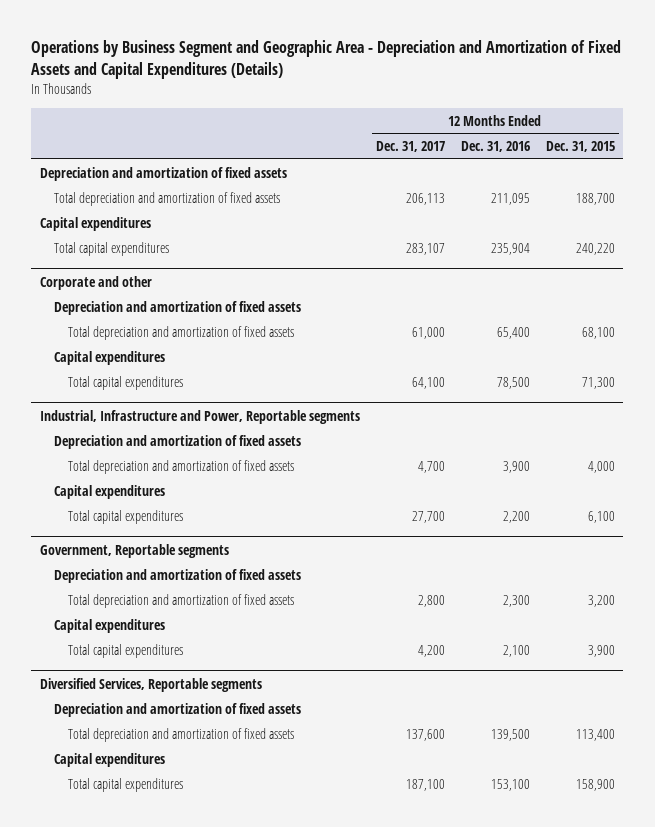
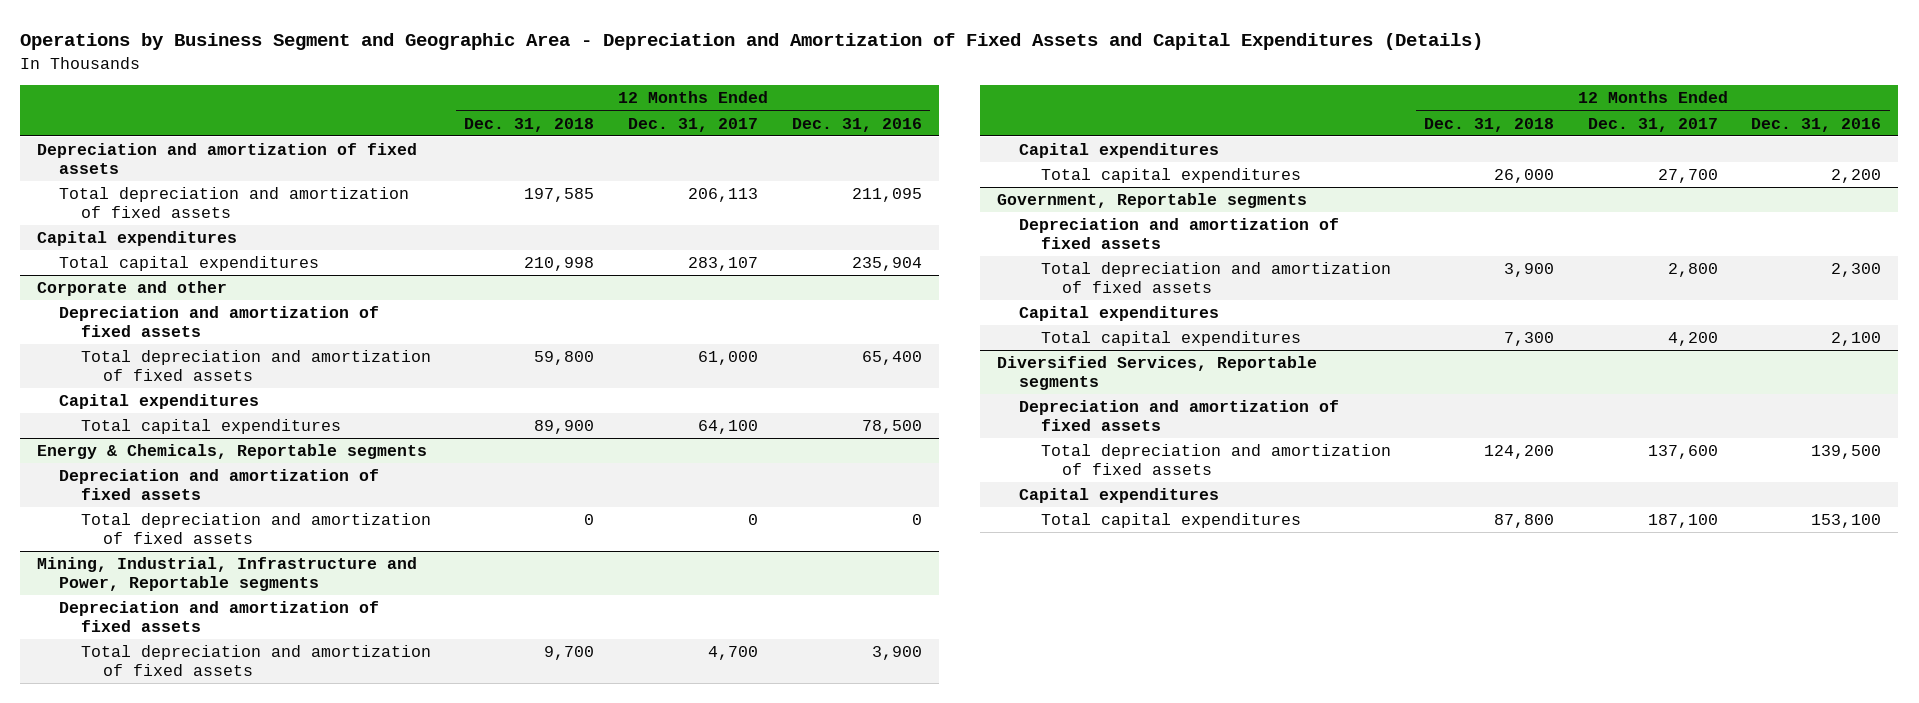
[546,140,616,152] Dec. 31, 2015 -> none
none -> [464,117,595,132] Dec. 31, 2018
[39,409,360,424] Industrial, Infrastructure and Power, Reportable segments -> none
none -> [37,444,428,460] Energy & Chemicals, Reportable segments
none -> [80,513,431,545] Total depreciation and amortization of fixed assets
none -> [37,557,418,592] Mining, Industrial, Infrastructure and Power, Reportable segments
none -> [59,601,380,633] Depreciation and amortization of fixed assets

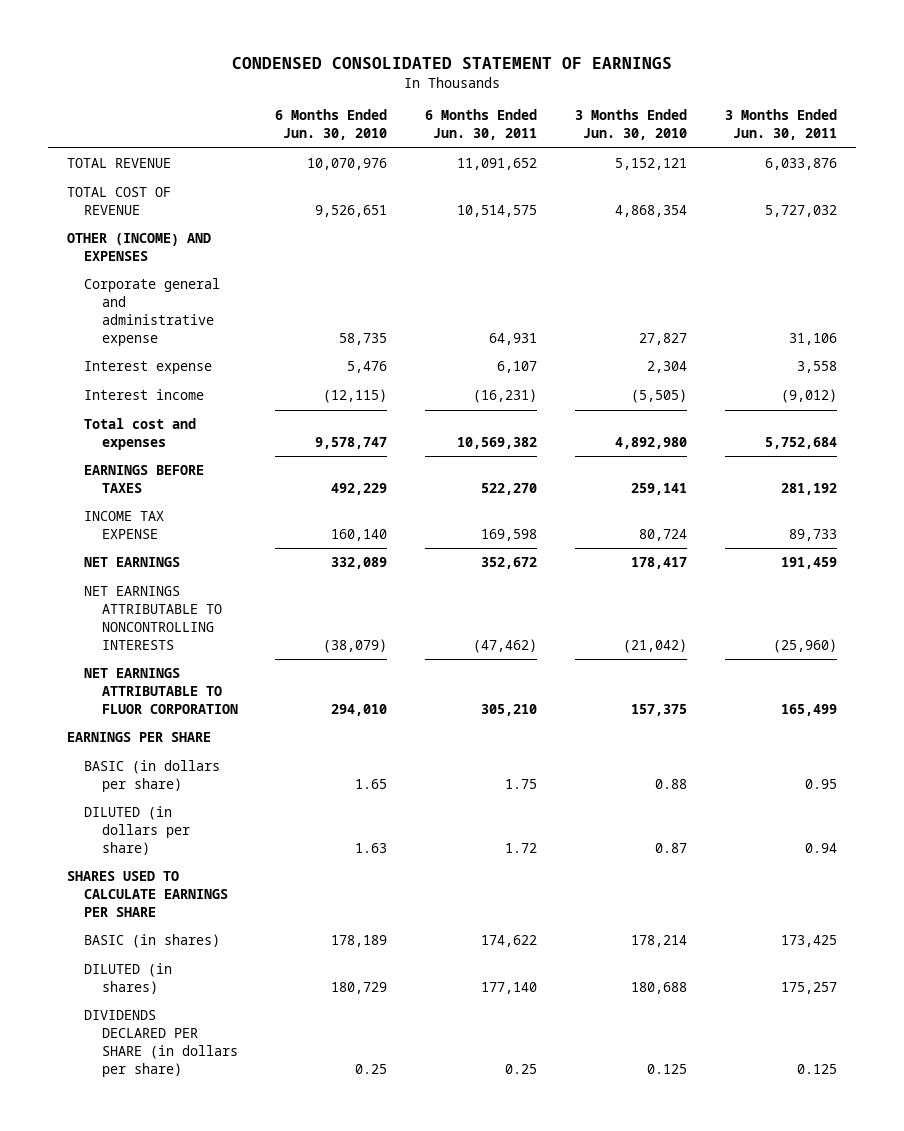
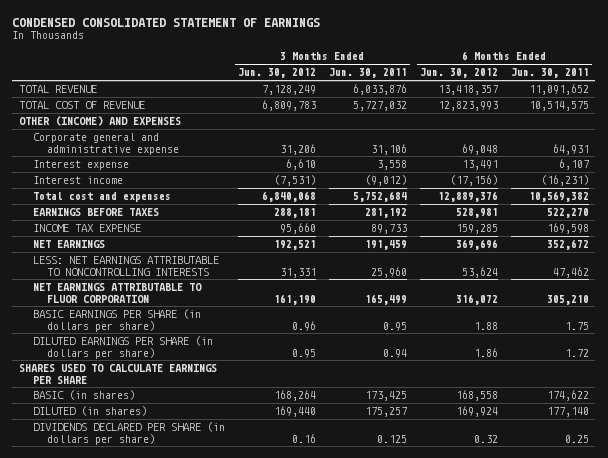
[275,109,388,141] 6 Months Ended Jun. 30, 2010 -> none
[575,109,688,141] 3 Months Ended Jun. 30, 2010 -> none
none -> [238,68,317,79] Jun. 30, 2012
none -> [419,68,498,79] Jun. 30, 2012
[84,586,222,650] NET EARNINGS ATTRIBUTABLE TO NONCONTROLLING INTERESTS -> [33,256,220,276] LESS: NET EARNINGS ATTRIBUTABLE TO NONCONTROLLING INTERESTS
[473,638,538,653] (47,462) -> [552,266,589,278] 47,462
[773,638,838,653] (25,960) -> [370,266,407,278] 25,960
[66,732,211,743] EARNINGS PER SHARE -> none
[84,760,221,793] BASIC (in dollars per share) -> [33,309,202,332] BASIC EARNINGS PER SHARE (in dollars per share)
[84,806,190,855] DILUTED (in dollars per share) -> [33,336,214,359] DILUTED EARNINGS PER SHARE (in dollars per share)

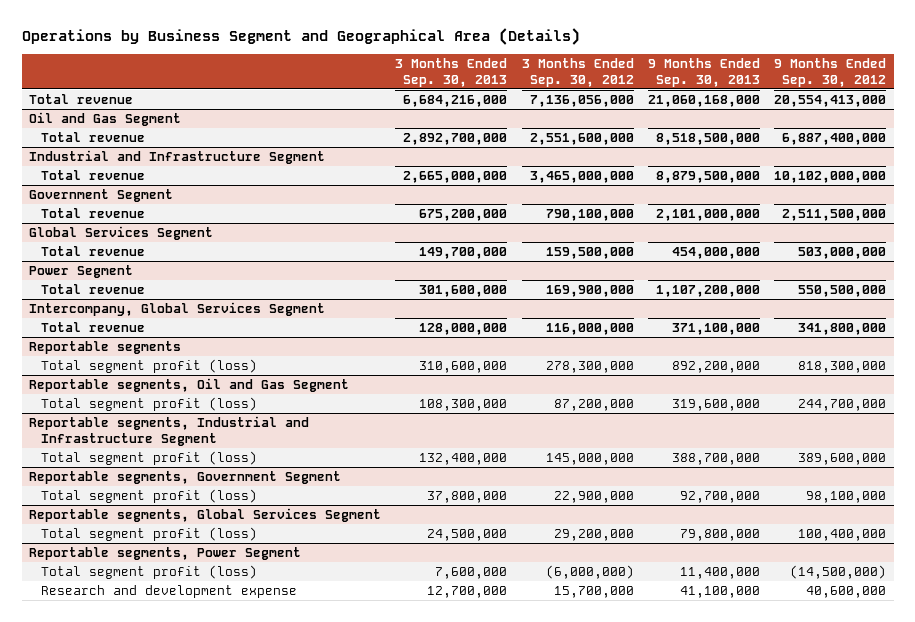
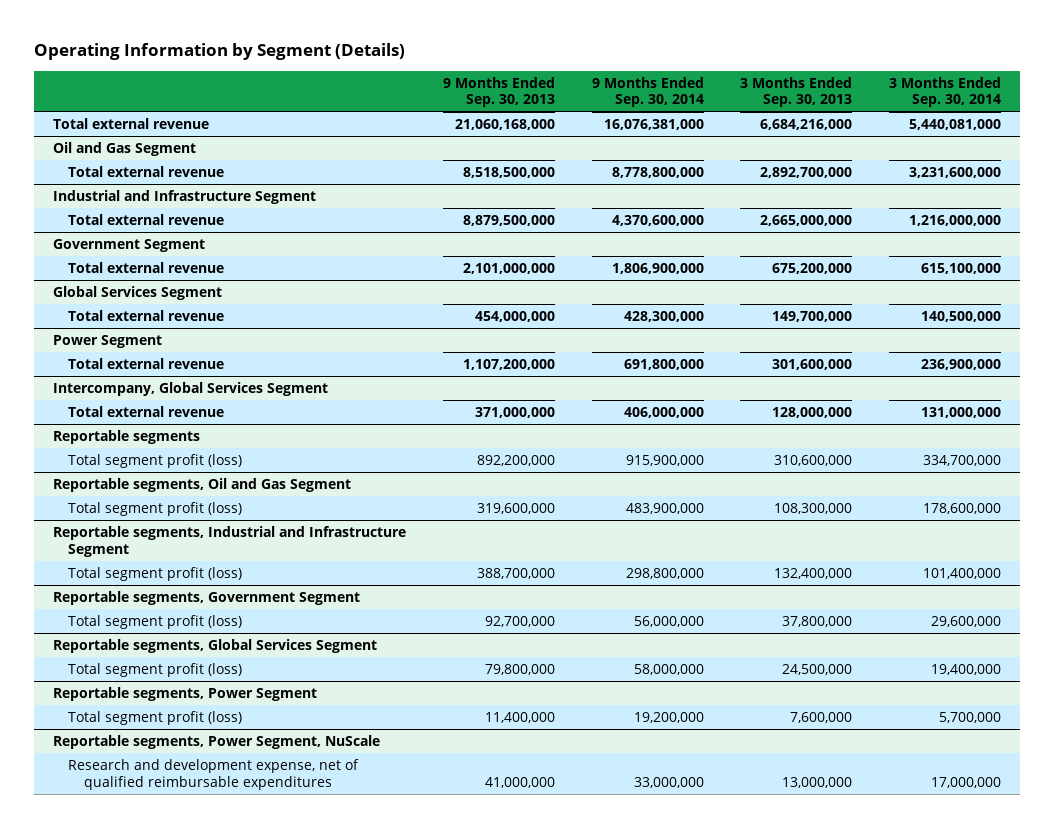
[21,28,580,46] Operations by Business Segment and Geographical Area (Details) -> [34,43,406,61] Operating Information by Segment (Details)
[521,57,634,87] 3 Months Ended Sep. 30, 2012 -> none
[774,57,887,87] 9 Months Ended Sep. 30, 2012 -> none
none -> [591,76,704,108] 9 Months Ended Sep. 30, 2014
none -> [889,76,1002,108] 3 Months Ended Sep. 30, 2014
[29,93,134,104] Total revenue -> [52,118,209,130] Total external revenue
[41,131,146,142] Total revenue -> [68,166,225,178] Total external revenue
[41,169,146,180] Total revenue -> [68,214,225,226] Total external revenue
[41,207,146,218] Total revenue -> [68,262,225,274] Total external revenue
[41,245,146,256] Total revenue -> [68,310,225,322] Total external revenue
[41,283,146,294] Total revenue -> [68,358,225,370] Total external revenue
[41,321,146,332] Total revenue -> [68,406,225,418] Total external revenue
[672,322,761,335] 371,100,000 -> [474,407,555,419] 371,000,000
none -> [52,735,380,750] Reportable segments, Power Segment, NuScale
[41,584,298,598] Research and development expense -> [68,759,360,790] Research and development expense, net of qualified reimbursable expenditures
[427,585,508,598] 12,700,000 -> [782,776,853,788] 13,000,000
[680,585,761,598] 41,100,000 -> [484,776,555,788] 41,000,000

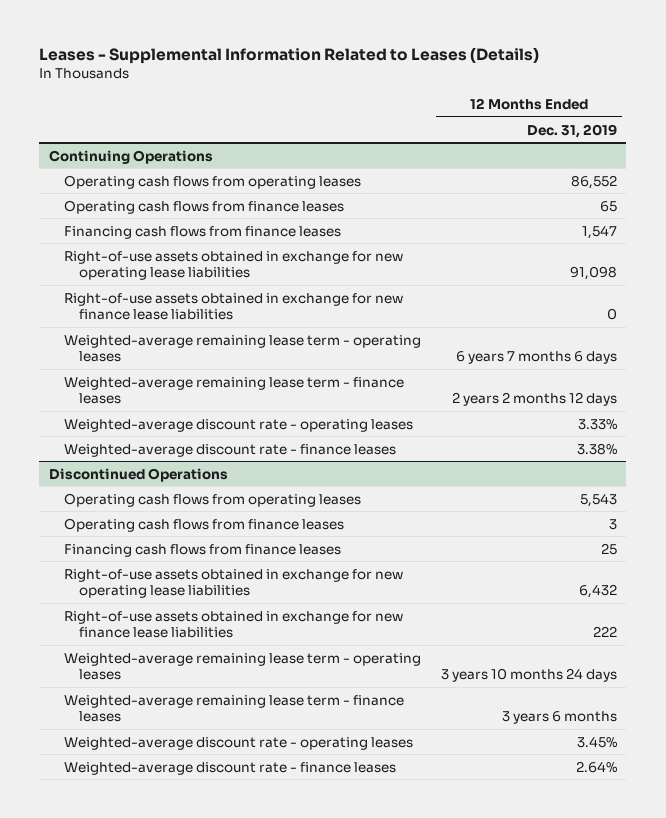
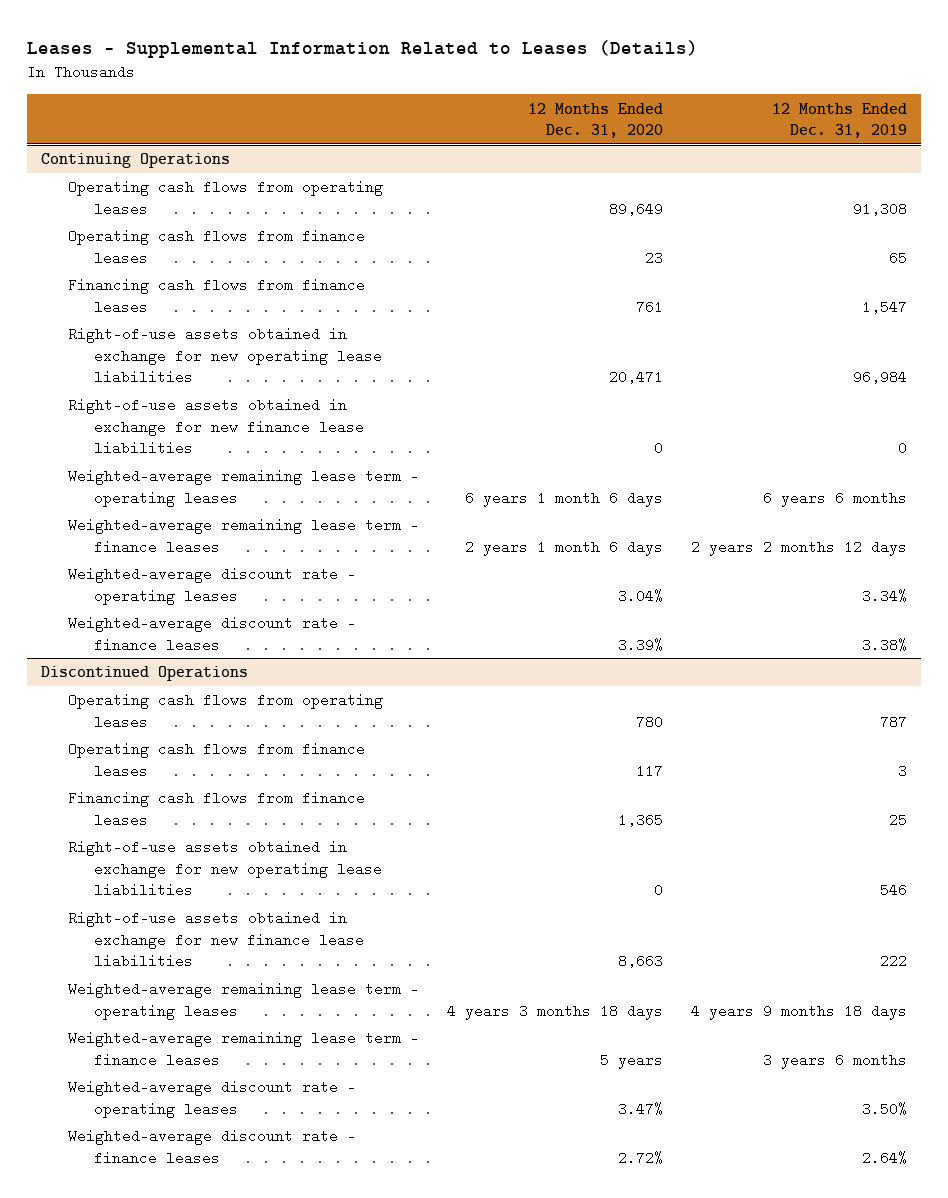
none -> [527,102,663,138] 12 Months Ended Dec. 31, 2020
[570,174,617,189] 86,552 -> [852,201,907,216] 91,308
[569,266,617,281] 91,098 -> [852,369,907,384] 96,984
[455,351,617,365] 6 years 7 months 6 days -> [762,490,907,507] 6 years 6 months
[577,418,617,430] 3.33% -> [861,588,907,603] 3.34%
[579,492,617,507] 5,543 -> [879,714,907,729] 787
[578,584,617,599] 6,432 -> [879,882,907,897] 546
[440,668,617,683] 3 years 10 months 24 days -> [690,1003,907,1020] 4 years 9 months 18 days
[576,735,617,748] 3.45% -> [861,1101,907,1116] 3.50%

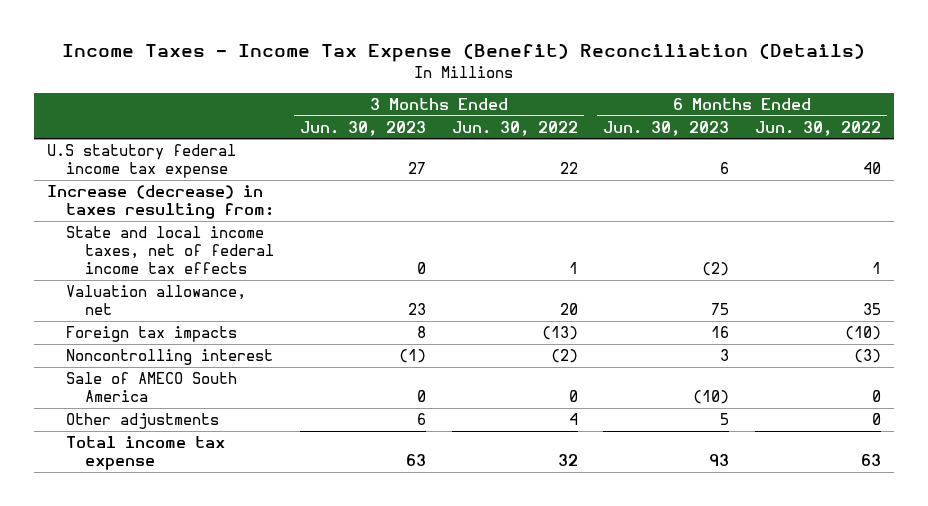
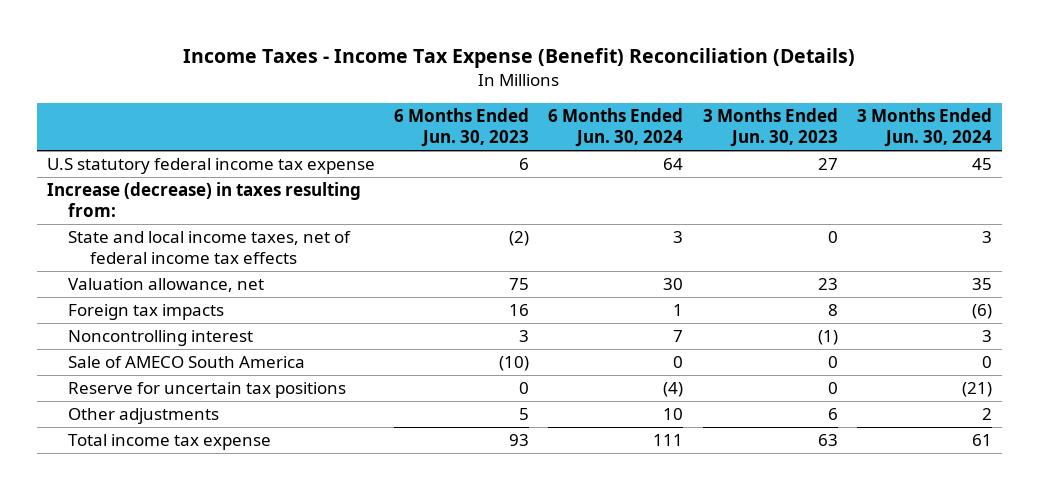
[451,120,578,136] Jun. 30, 2022 -> none
[754,120,881,136] Jun. 30, 2022 -> none
none -> [548,108,684,148] 6 Months Ended Jun. 30, 2024
none -> [857,108,993,148] 3 Months Ended Jun. 30, 2024
none -> [68,382,347,399] Reserve for uncertain tax positions

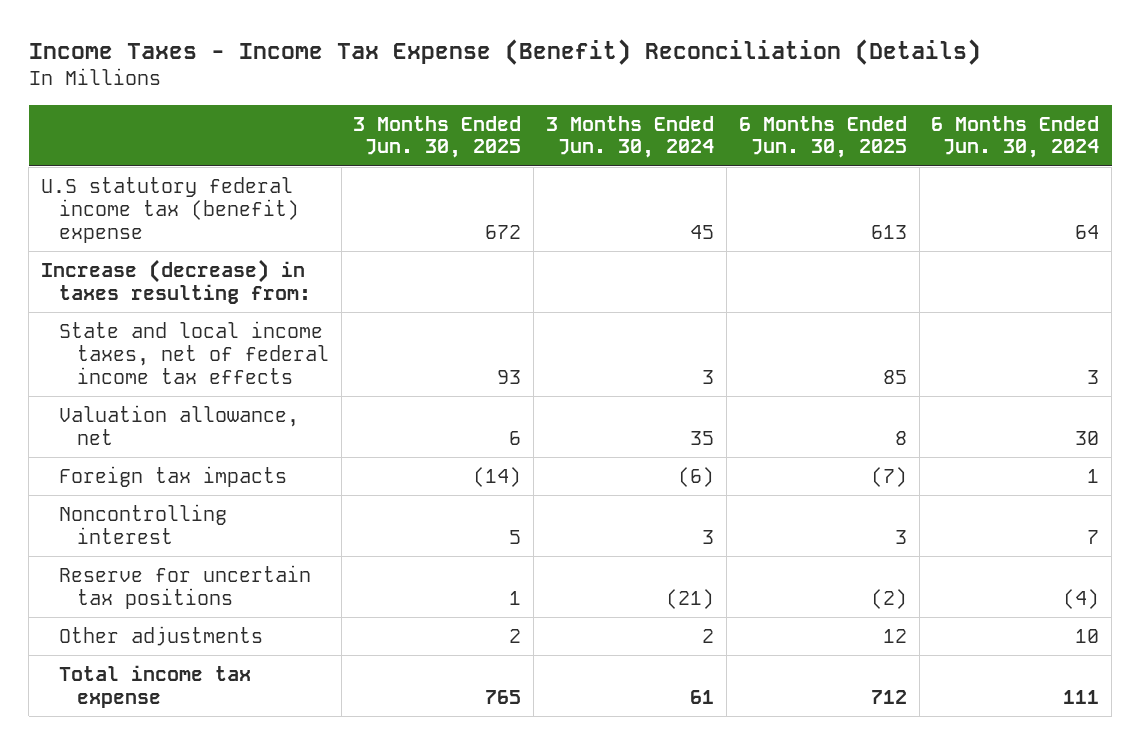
[393,108,529,148] 6 Months Ended Jun. 30, 2023 -> none
[702,108,838,148] 3 Months Ended Jun. 30, 2023 -> none
none -> [353,115,522,159] 3 Months Ended Jun. 30, 2025
none -> [738,115,907,159] 6 Months Ended Jun. 30, 2025
[46,158,375,175] U.S statutory federal income tax expense -> [40,176,299,243] U.S statutory federal income tax (benefit) expense
[68,356,306,369] Sale of AMECO South America -> none

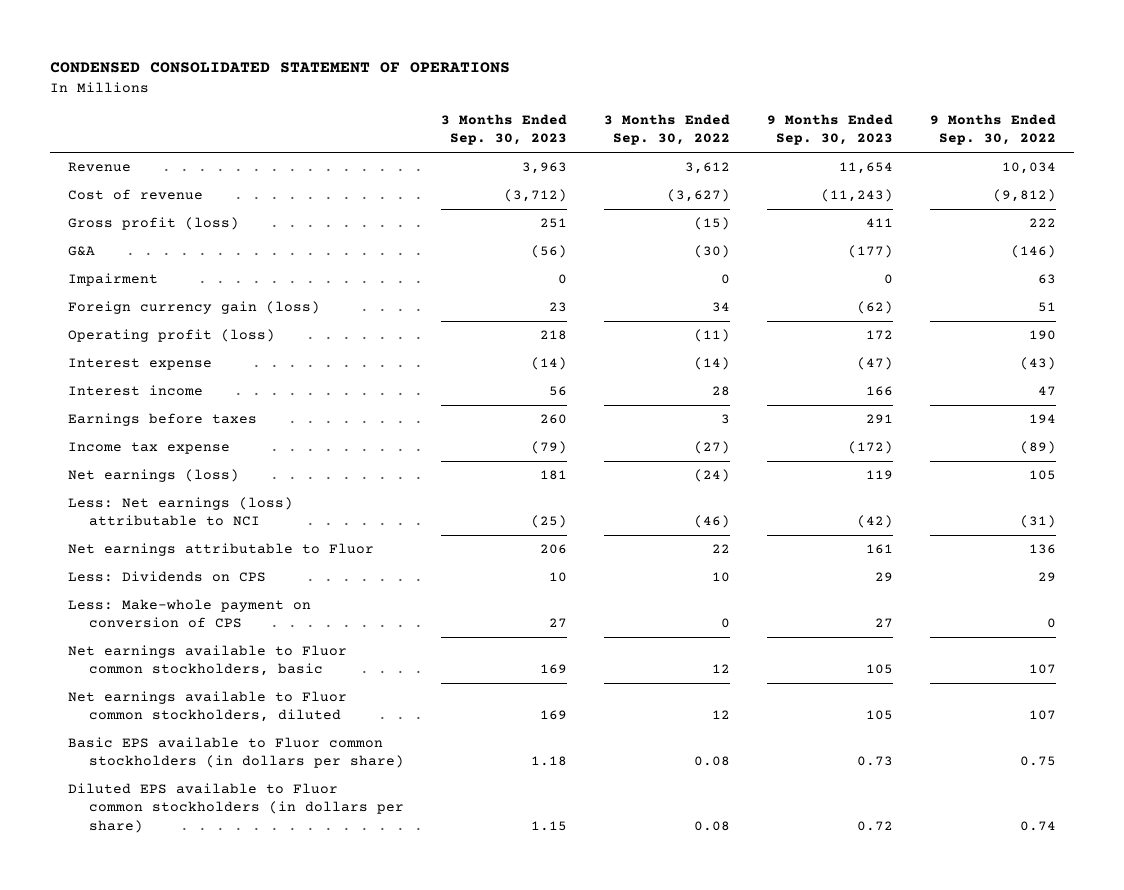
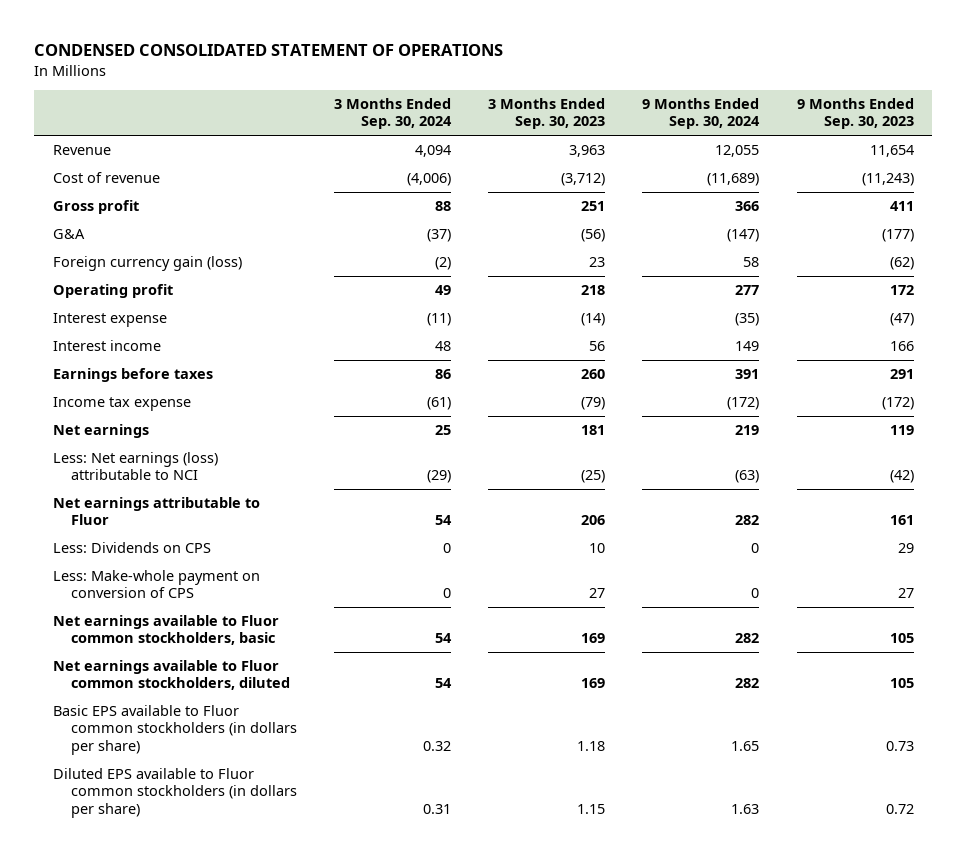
[604,114,731,146] 3 Months Ended Sep. 30, 2022 -> none
[929,114,1056,146] 9 Months Ended Sep. 30, 2022 -> none
none -> [334,97,453,130] 3 Months Ended Sep. 30, 2024
none -> [642,97,761,130] 9 Months Ended Sep. 30, 2024
[68,217,240,231] Gross profit (loss) -> [52,199,139,214] Gross profit
[68,273,159,287] Impairment -> none
[68,329,276,343] Operating profit (loss) -> [52,283,173,298] Operating profit
[68,469,240,483] Net earnings (loss) -> [52,423,149,438] Net earnings

